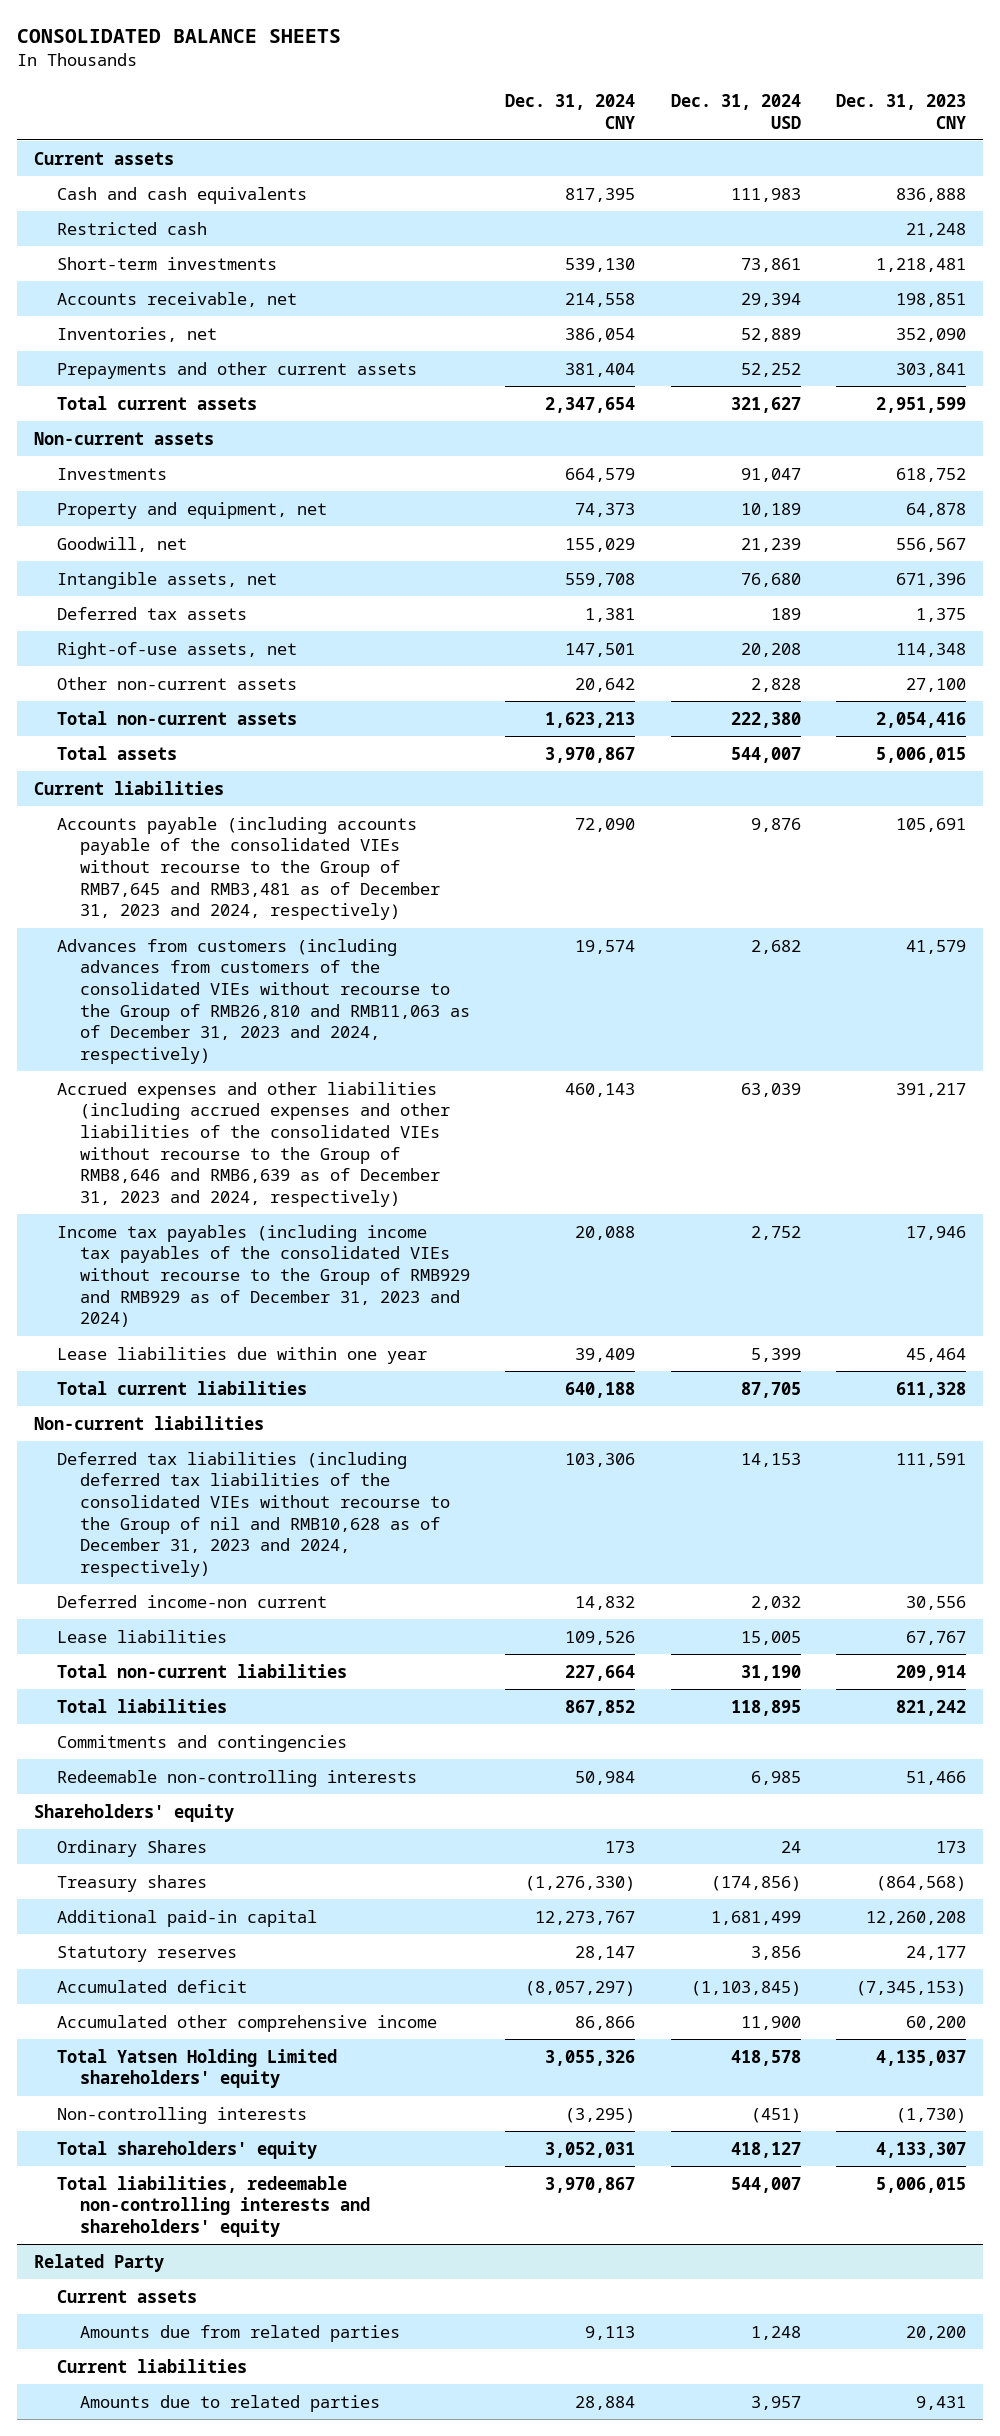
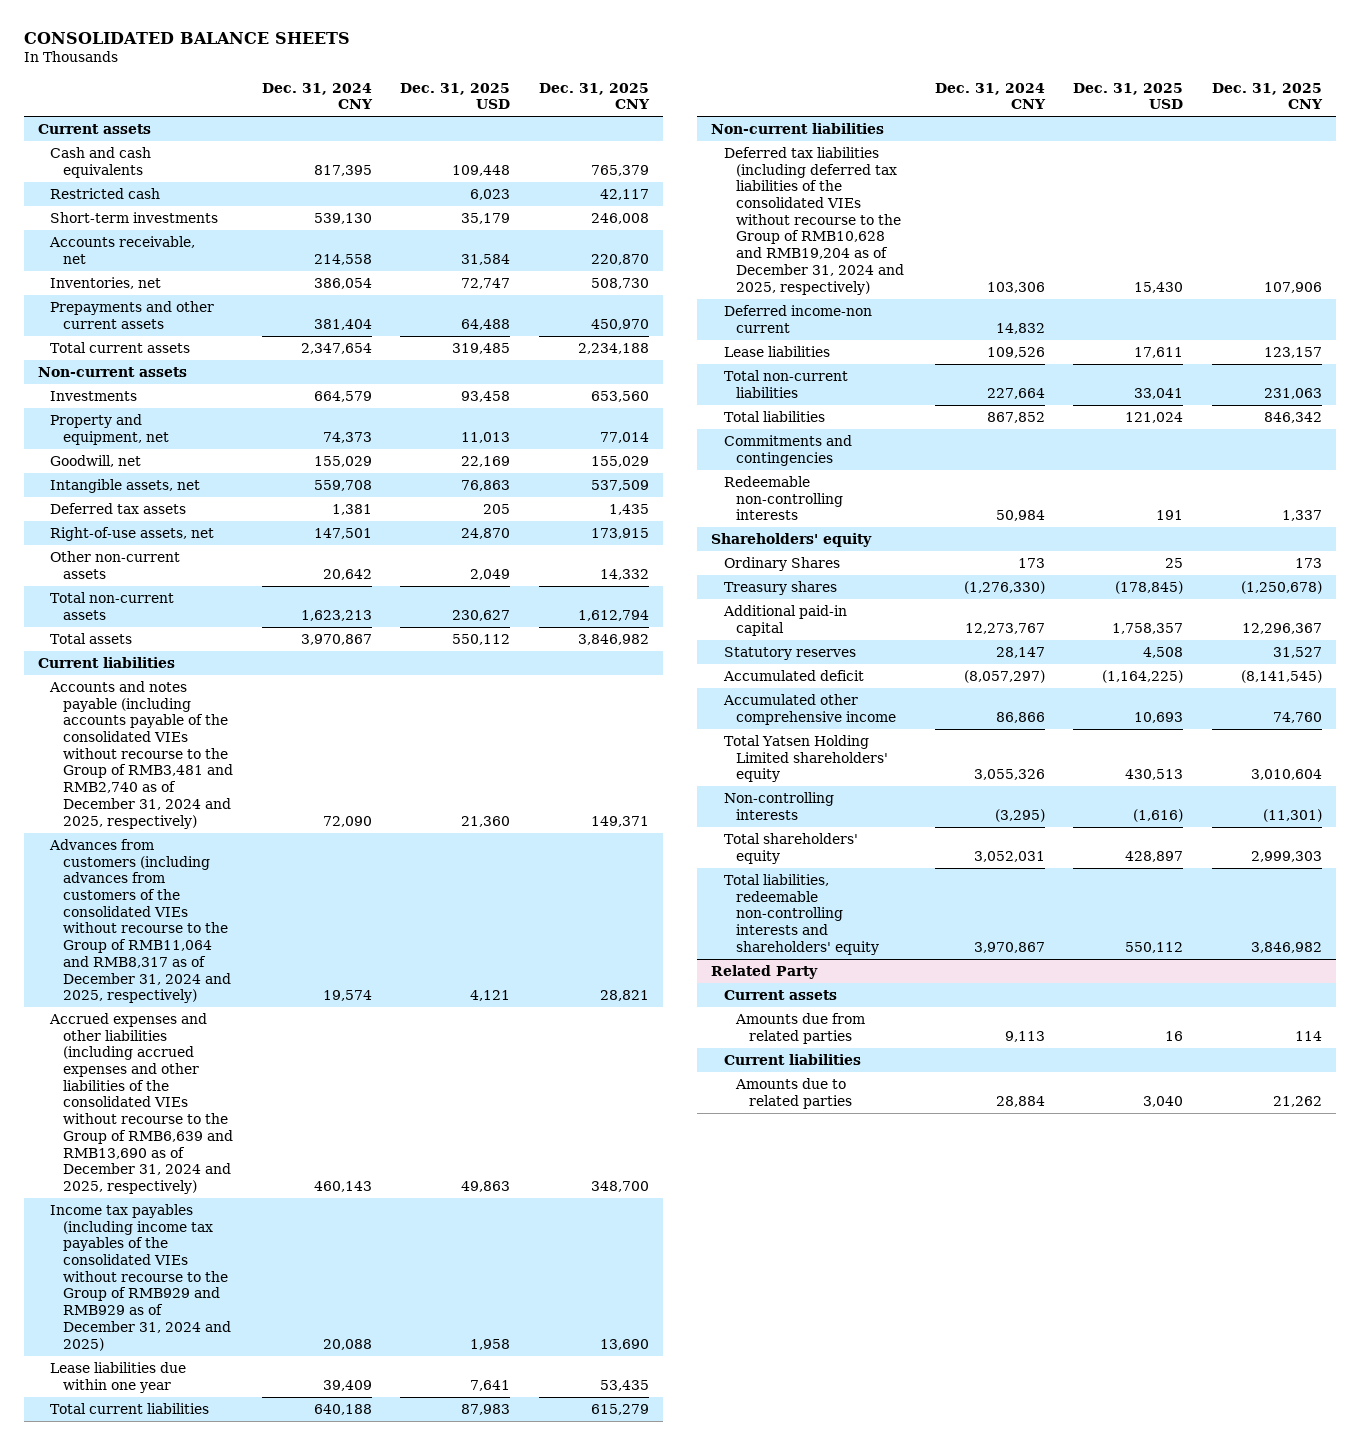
[670,93,801,129] Dec. 31, 2024 USD -> none
[835,93,966,129] Dec. 31, 2023 CNY -> none
none -> [400,82,511,110] Dec. 31, 2025 USD
none -> [538,82,650,110] Dec. 31, 2025 CNY
[57,816,441,921] Accounts payable (including accounts payable of the consolidated VIEs without recourse to the Group of RMB7,645 and RMB3,481 as of December 31, 2023 and 2024, respectively) -> [49,680,234,829] Accounts and notes payable (including accounts payable of the consolidated VIEs without recourse to the Group of RMB3,481 and RMB2,740 as of December 31, 2024 and 2025, respectively)
[57,938,471,1065] Advances from customers (including advances from customers of the consolidated VIEs without recourse to the Group of RMB26,810 and RMB11,063 as of December 31, 2023 and 2024, respectively) -> [49,838,232,1004] Advances from customers (including advances from customers of the consolidated VIEs without recourse to the Group of RMB11,064 and RMB8,317 as of December 31, 2024 and 2025, respectively)
[57,1081,451,1208] Accrued expenses and other liabilities (including accrued expenses and other liabilities of the consolidated VIEs without recourse to the Group of RMB8,646 and RMB6,639 as of December 31, 2023 and 2024, respectively) -> [49,1012,234,1195] Accrued expenses and other liabilities (including accrued expenses and other liabilities of the consolidated VIEs without recourse to the Group of RMB6,639 and RMB13,690 as of December 31, 2024 and 2025, respectively)
[57,1224,471,1328] Income tax payables (including income tax payables of the consolidated VIEs without recourse to the Group of RMB929 and RMB929 as of December 31, 2023 and 2024) -> [50,1203,232,1351] Income tax payables (including income tax payables of the consolidated VIEs without recourse to the Group of RMB929 and RMB929 as of December 31, 2024 and 2025)
[57,1451,451,1578] Deferred tax liabilities (including deferred tax liabilities of the consolidated VIEs without recourse to the Group of nil and RMB10,628 as of December 31, 2023 and 2024, respectively) -> [723,146,905,295] Deferred tax liabilities (including deferred tax liabilities of the consolidated VIEs without recourse to the Group of RMB10,628 and RMB19,204 as of December 31, 2024 and 2025, respectively)

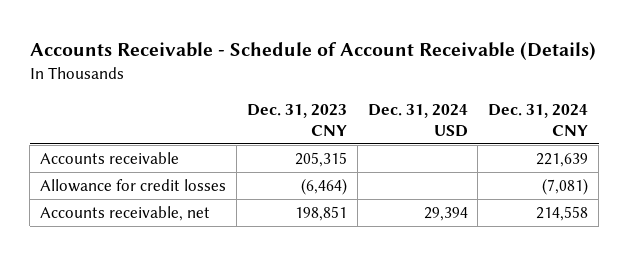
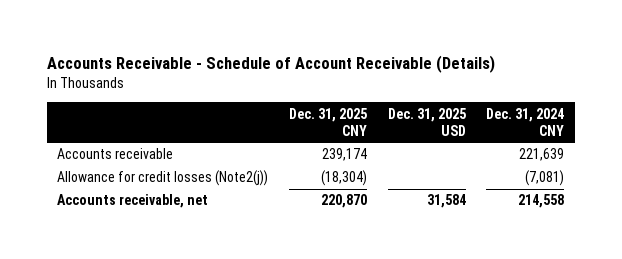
[246,103,347,136] Dec. 31, 2023 CNY -> none
[367,103,468,137] Dec. 31, 2024 USD -> none
none -> [288,107,367,136] Dec. 31, 2025 CNY
none -> [387,107,466,136] Dec. 31, 2025 USD
[39,179,226,193] Allowance for credit losses -> [57,170,269,187] Allowance for credit losses (Note2(j))

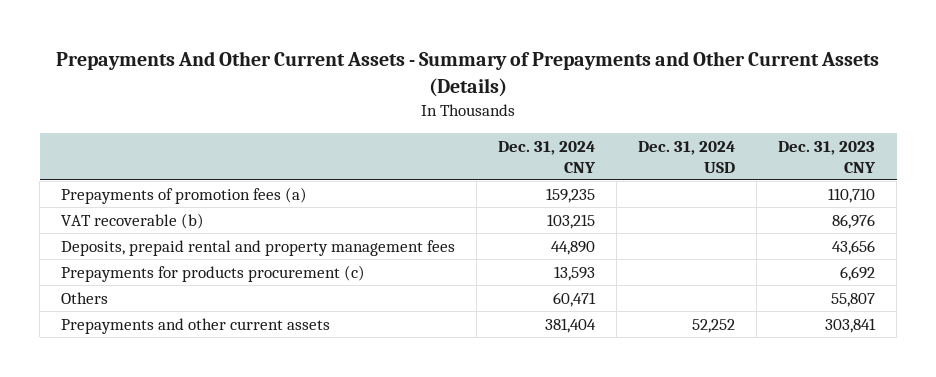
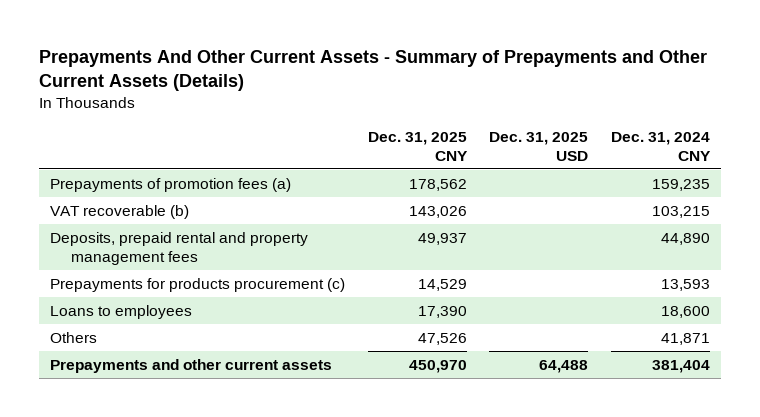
[638,141,736,173] Dec. 31, 2024 USD -> none
[778,141,877,173] Dec. 31, 2023 CNY -> none
none -> [367,132,468,161] Dec. 31, 2025 CNY
none -> [489,132,589,161] Dec. 31, 2025 USD
none -> [50,304,193,319] Loans to employees
[553,291,597,307] 60,471 -> [660,332,710,345] 41,871

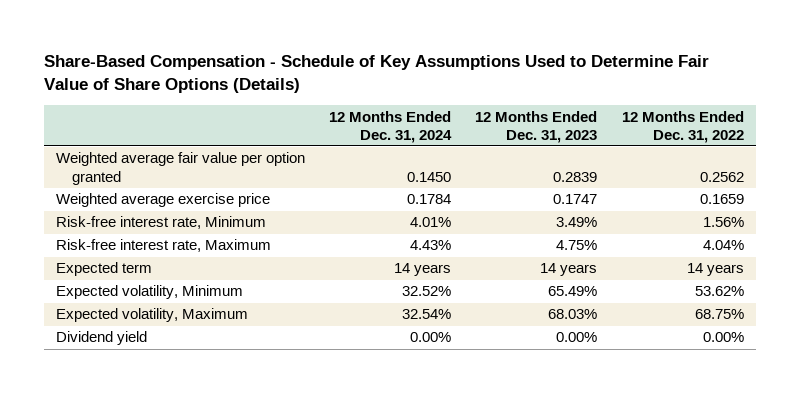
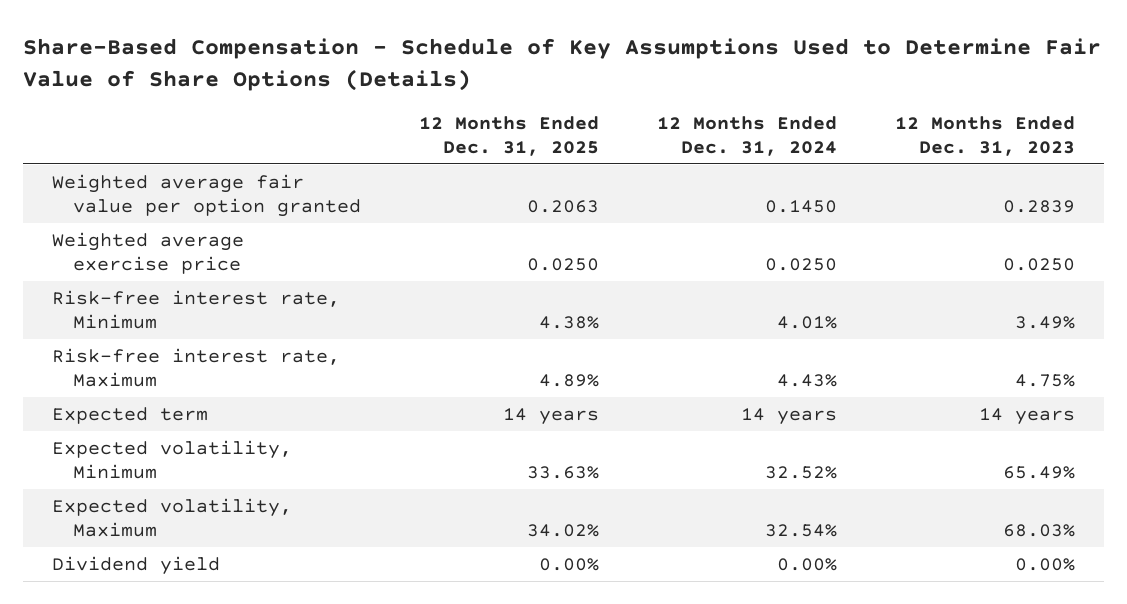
[621,110,744,143] 12 Months Ended Dec. 31, 2022 -> none
none -> [418,115,599,156] 12 Months Ended Dec. 31, 2025
[407,194,452,205] 0.1784 -> [764,257,837,271] 0.0250
[553,194,598,205] 0.1747 -> [1003,257,1076,271] 0.0250

